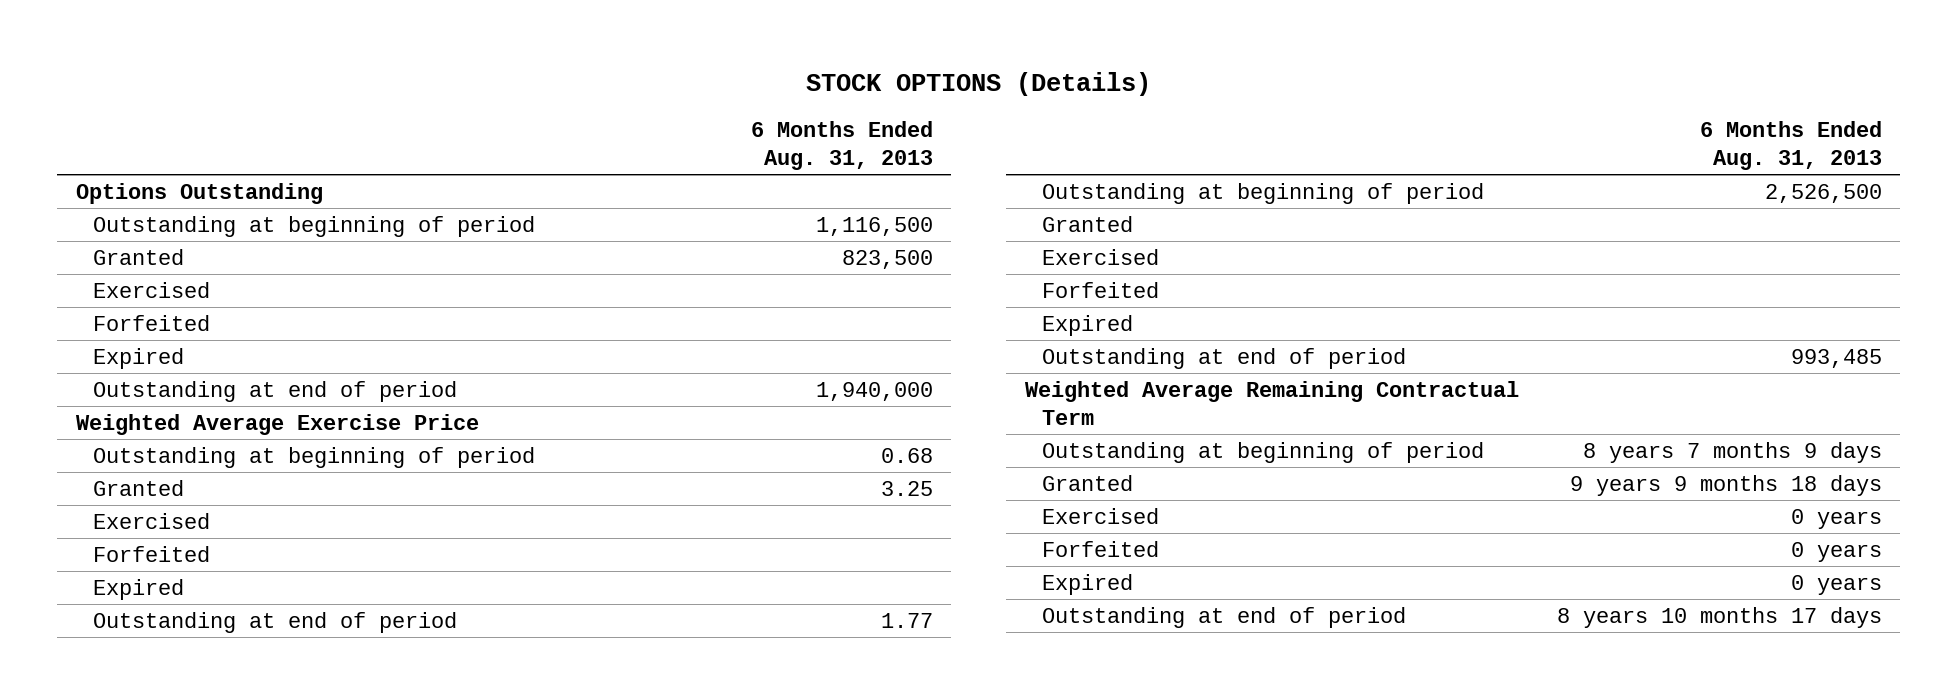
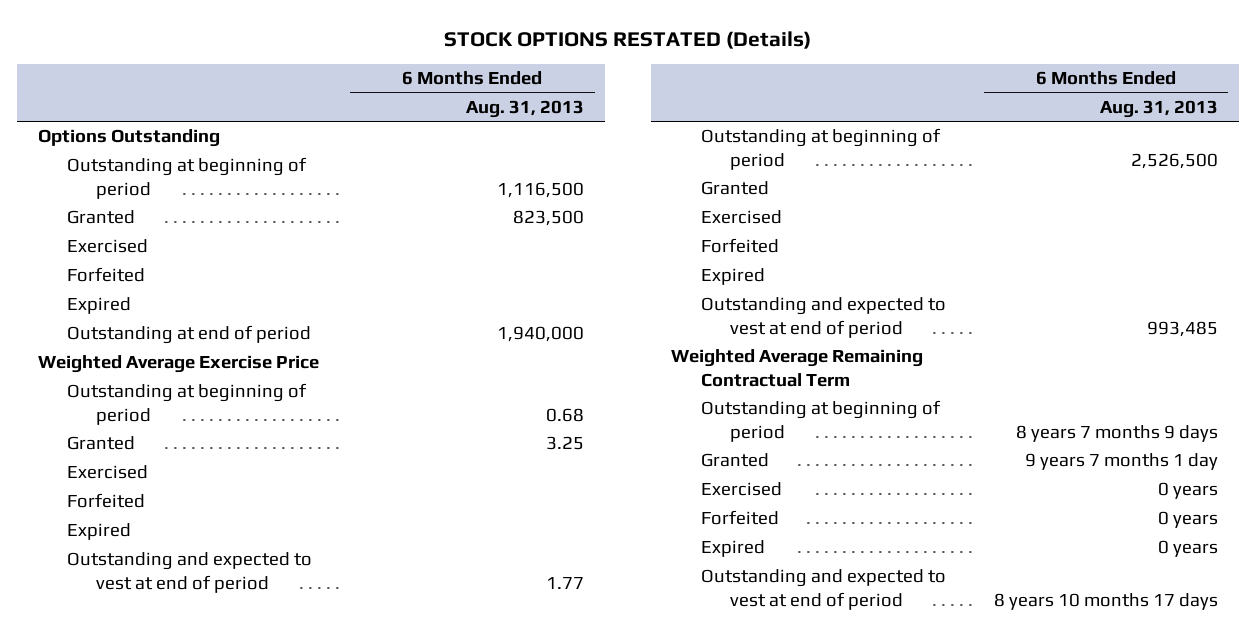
[805,72,1151,97] STOCK OPTIONS (Details) -> [443,30,811,49] STOCK OPTIONS RESTATED (Details)
[92,611,457,633] Outstanding at end of period -> [67,552,313,593] Outstanding and expected to vest at end of period
[1041,347,1406,369] Outstanding at end of period -> [700,297,946,338] Outstanding and expected to vest at end of period
[1569,474,1882,496] 9 years 9 months 18 days -> [1024,453,1218,471] 9 years 7 months 1 day
[1041,606,1406,628] Outstanding at end of period -> [700,569,946,610] Outstanding and expected to vest at end of period

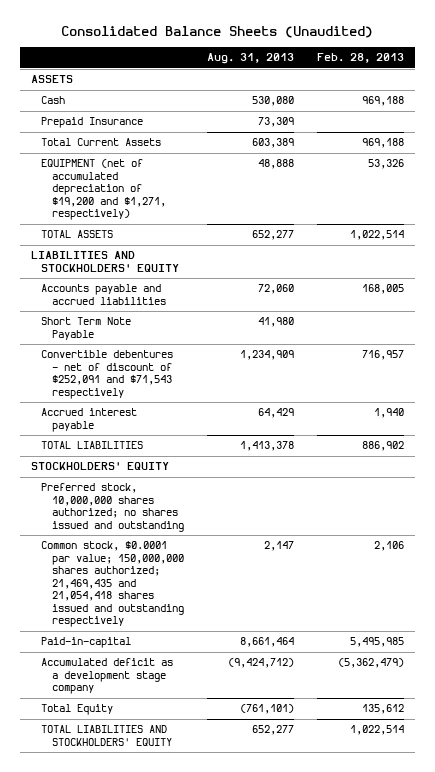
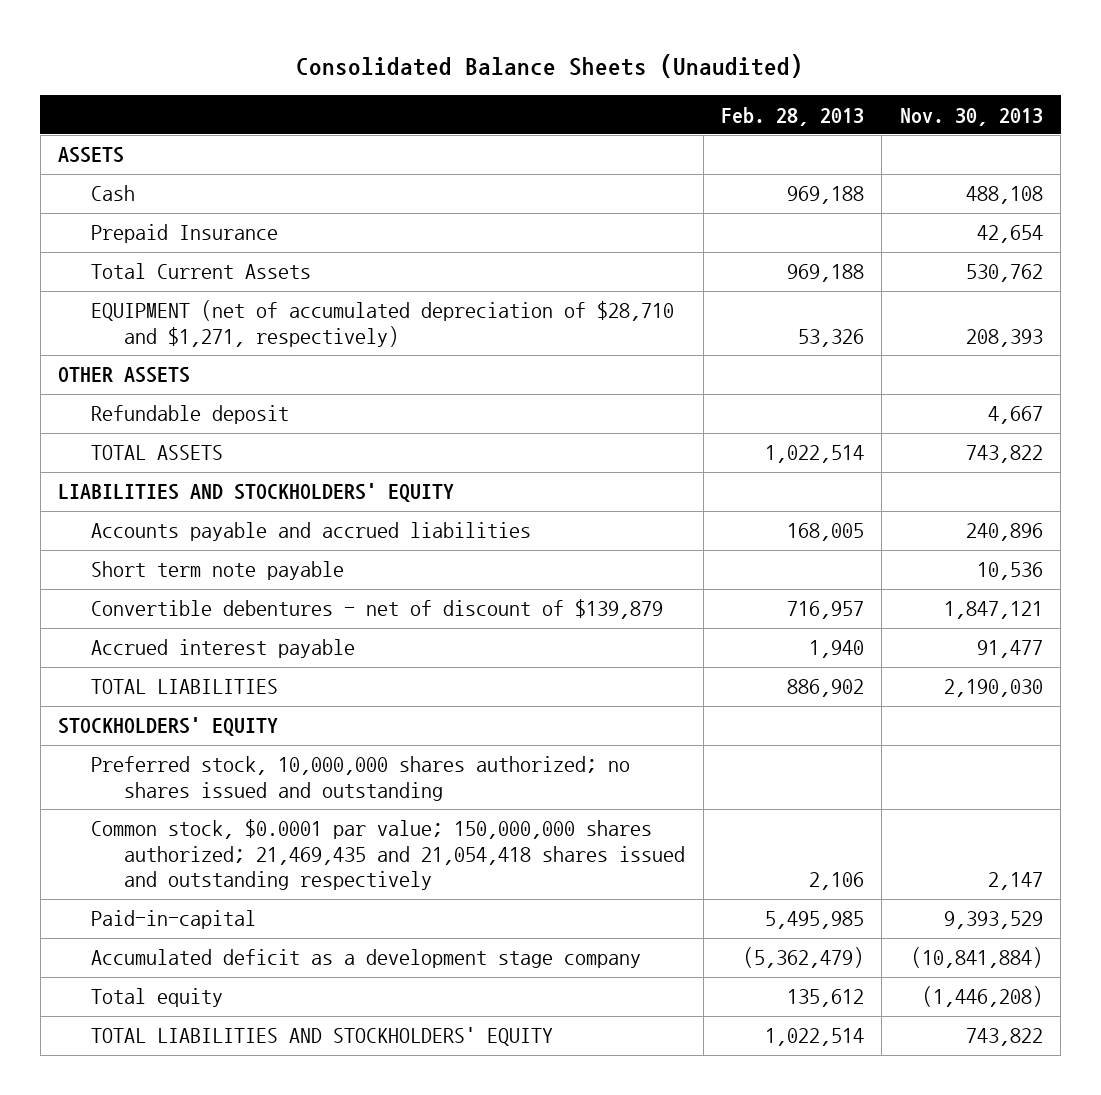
[206,53,294,65] Aug. 31, 2013 -> none
none -> [899,107,1043,126] Nov. 30, 2013
[41,159,166,221] EQUIPMENT (net of accumulated depreciation of $19,200 and $1,271, respectively) -> [91,300,675,347] EQUIPMENT (net of accumulated depreciation of $28,710 and $1,271, respectively)
none -> [57,367,190,384] OTHER ASSETS
none -> [91,405,290,425] Refundable deposit
[41,317,132,340] Short Term Note Payable -> [91,561,345,581] Short term note payable
[41,350,174,399] Convertible debentures - net of discount of $252,091 and $71,543 respectively -> [91,599,664,620] Convertible debentures - net of discount of $139,879
[41,704,114,716] Total Equity -> [91,988,224,1008] Total equity

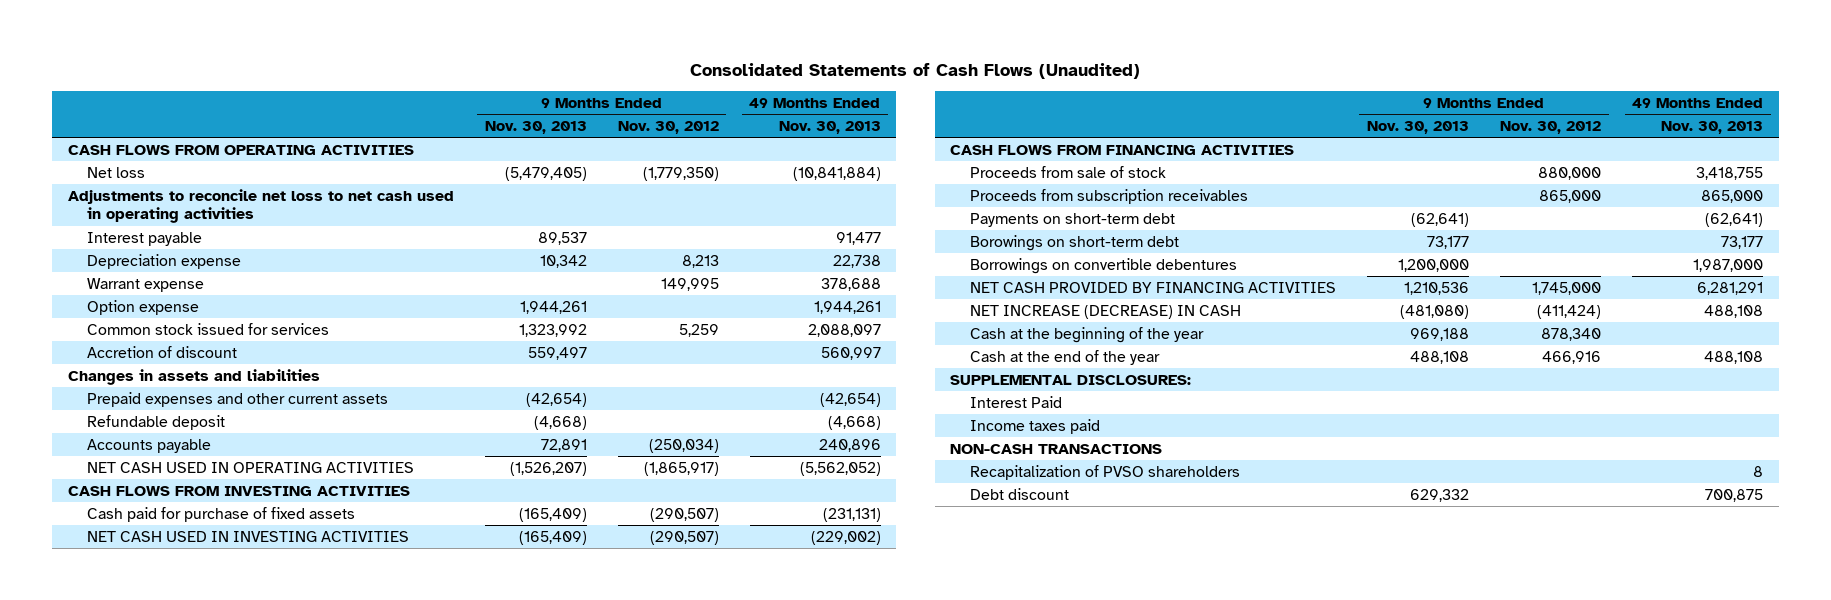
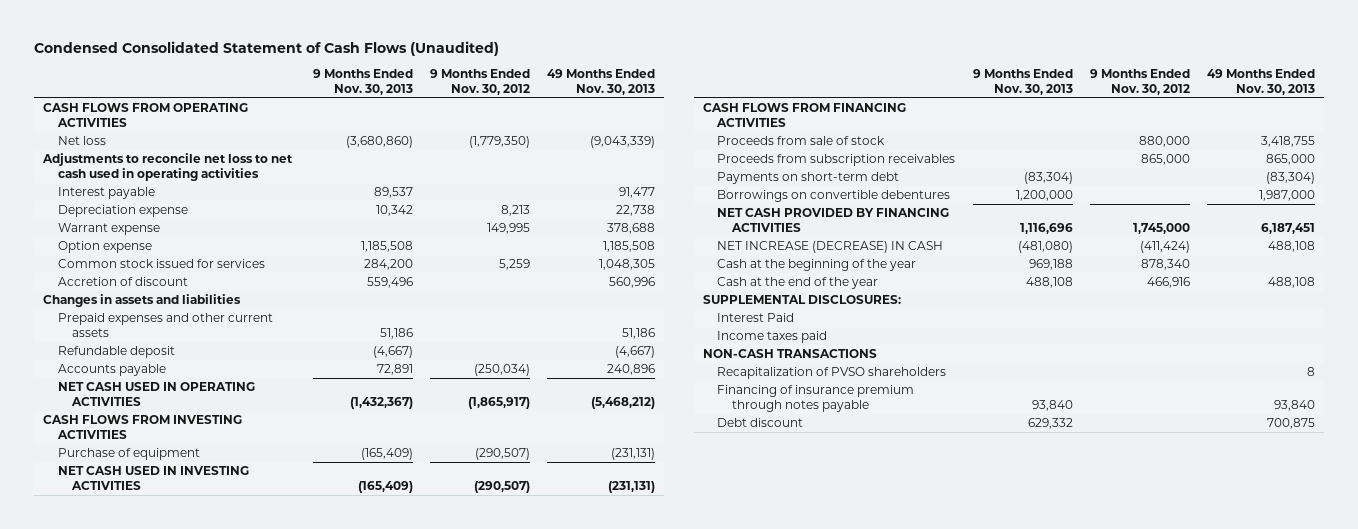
[690,62,1141,79] Consolidated Statements of Cash Flows (Unaudited) -> [34,40,500,56] Condensed Consolidated Statement of Cash Flows (Unaudited)
[504,166,587,181] (5,479,405) -> [345,136,413,149] (3,680,860)
[792,166,881,181] (10,841,884) -> [590,136,656,149] (9,043,339)
[519,300,587,314] 1,944,261 -> [360,241,413,253] 1,185,508
[813,300,881,314] 1,944,261 -> [603,241,656,253] 1,185,508
[518,323,587,337] 1,323,992 -> [363,259,413,271] 284,200
[807,323,881,337] 2,088,097 -> [599,259,656,271] 1,048,305
[527,346,587,360] 559,497 -> [366,277,413,289] 559,496
[820,346,881,360] 560,997 -> [609,277,656,289] 560,996
[525,392,587,407] (42,654) -> [379,327,413,339] 51,186
[819,392,881,407] (42,654) -> [622,327,656,339] 51,186
[533,415,587,430] (4,668) -> [372,346,413,359] (4,667)
[827,415,881,430] (4,668) -> [615,346,656,359] (4,667)
[509,461,587,476] (1,526,207) -> [349,396,413,409] (1,432,367)
[799,461,881,476] (5,562,052) -> [591,396,656,409] (5,468,212)
[86,506,355,522] Cash paid for purchase of fixed assets -> [57,448,200,461] Purchase of equipment
[810,530,881,545] (229,002) -> [608,480,656,493] (231,131)
[969,234,1179,251] Borowings on short-term debt -> none
[1411,212,1470,227] (62,641) -> [1023,172,1073,185] (83,304)
[1705,212,1764,227] (62,641) -> [1265,172,1315,185] (83,304)
[1404,281,1470,295] 1,210,536 -> [1019,222,1073,234] 1,116,696
[1697,281,1764,295] 6,281,291 -> [1260,222,1315,234] 6,187,451
none -> [717,385,915,412] Financing of insurance premium through notes payable

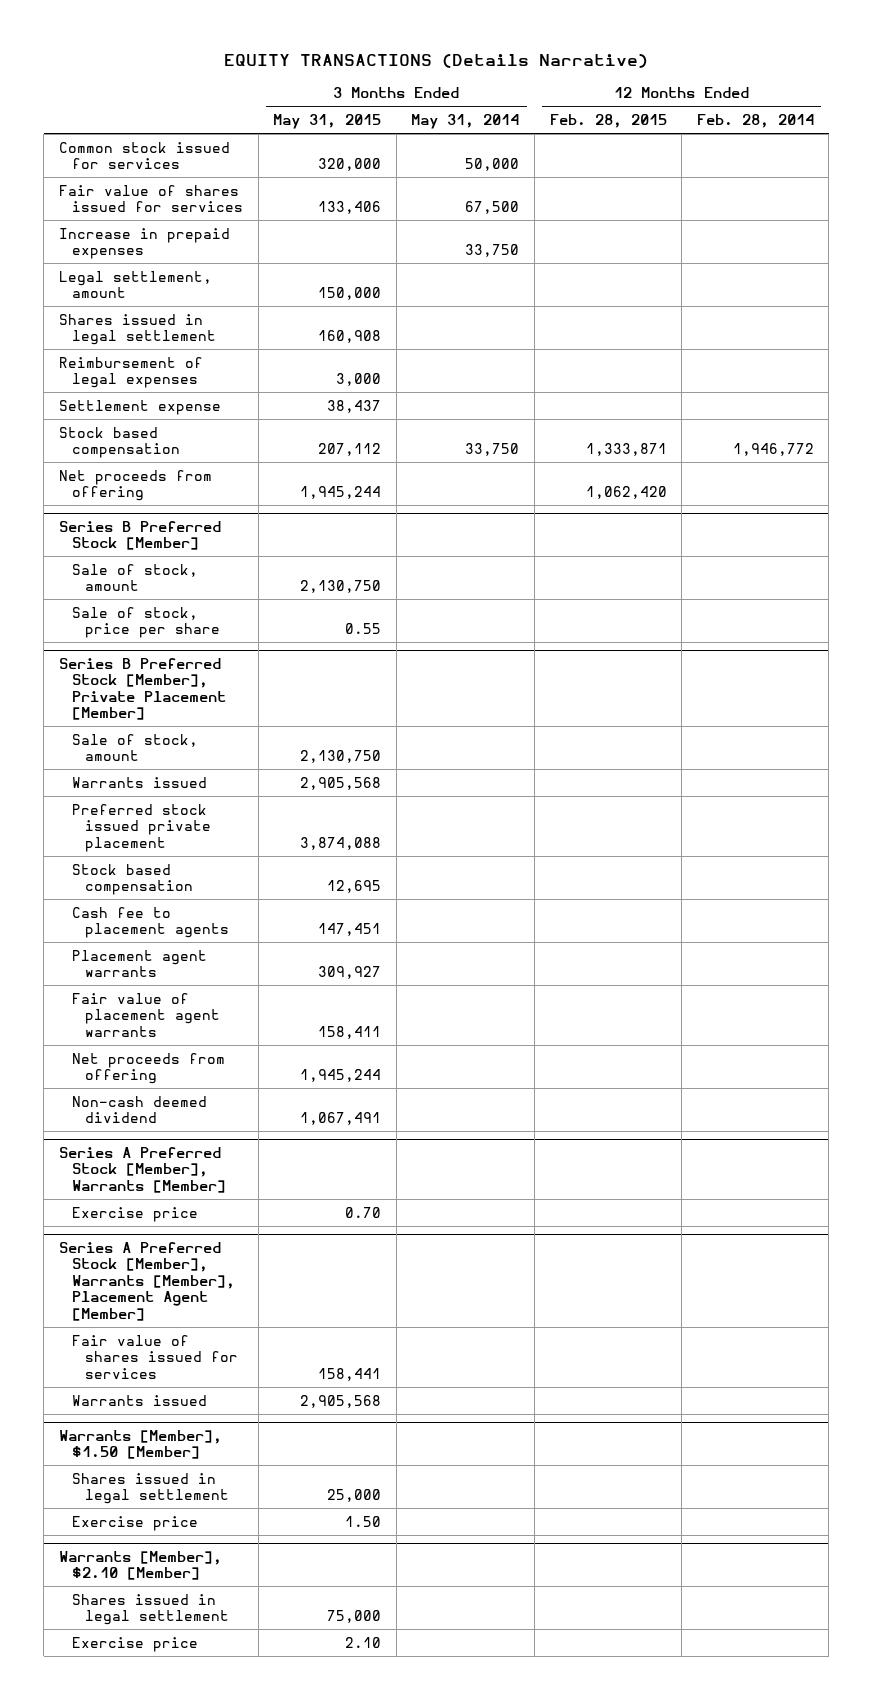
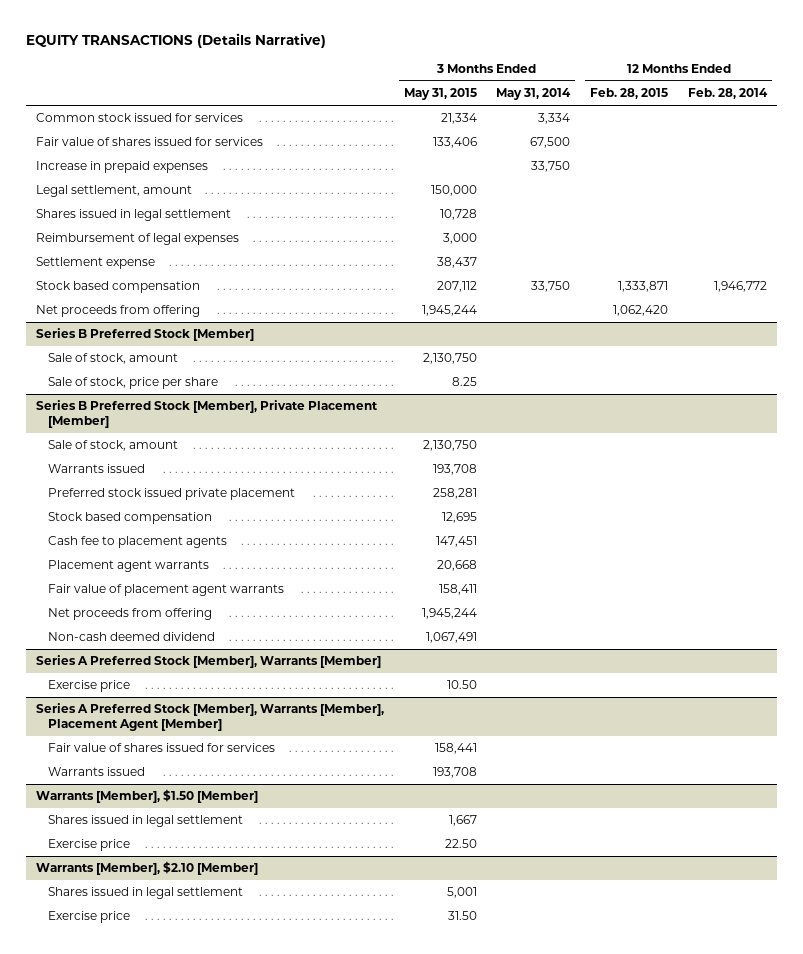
[318,158,382,172] 320,000 -> [440,113,477,125] 21,334
[465,158,520,172] 50,000 -> [538,113,571,125] 3,334
[318,330,382,344] 160,908 -> [439,209,477,221] 10,728
[345,623,382,635] 0.55 -> [451,377,477,387] 8.25
[300,776,382,790] 2,905,568 -> [432,464,477,476] 193,708
[300,836,382,850] 3,874,088 -> [432,488,477,500] 258,281
[318,966,382,980] 309,927 -> [436,560,477,572] 20,668
[345,1206,382,1218] 0.70 -> [446,680,477,690] 10.50
[300,1394,382,1408] 2,905,568 -> [432,767,477,779] 193,708
[327,1489,382,1503] 25,000 -> [448,815,477,827] 1,667
[345,1515,382,1527] 1.50 -> [444,839,477,849] 22.50
[327,1610,382,1624] 75,000 -> [446,887,477,899] 5,001
[345,1636,382,1648] 2.10 -> [447,911,477,921] 31.50

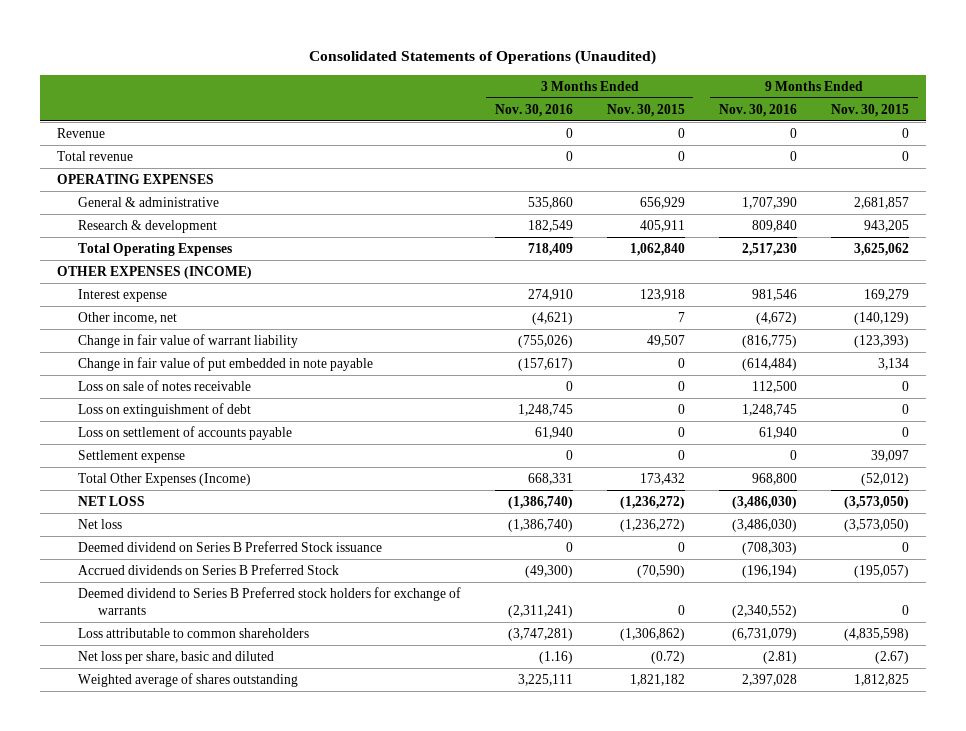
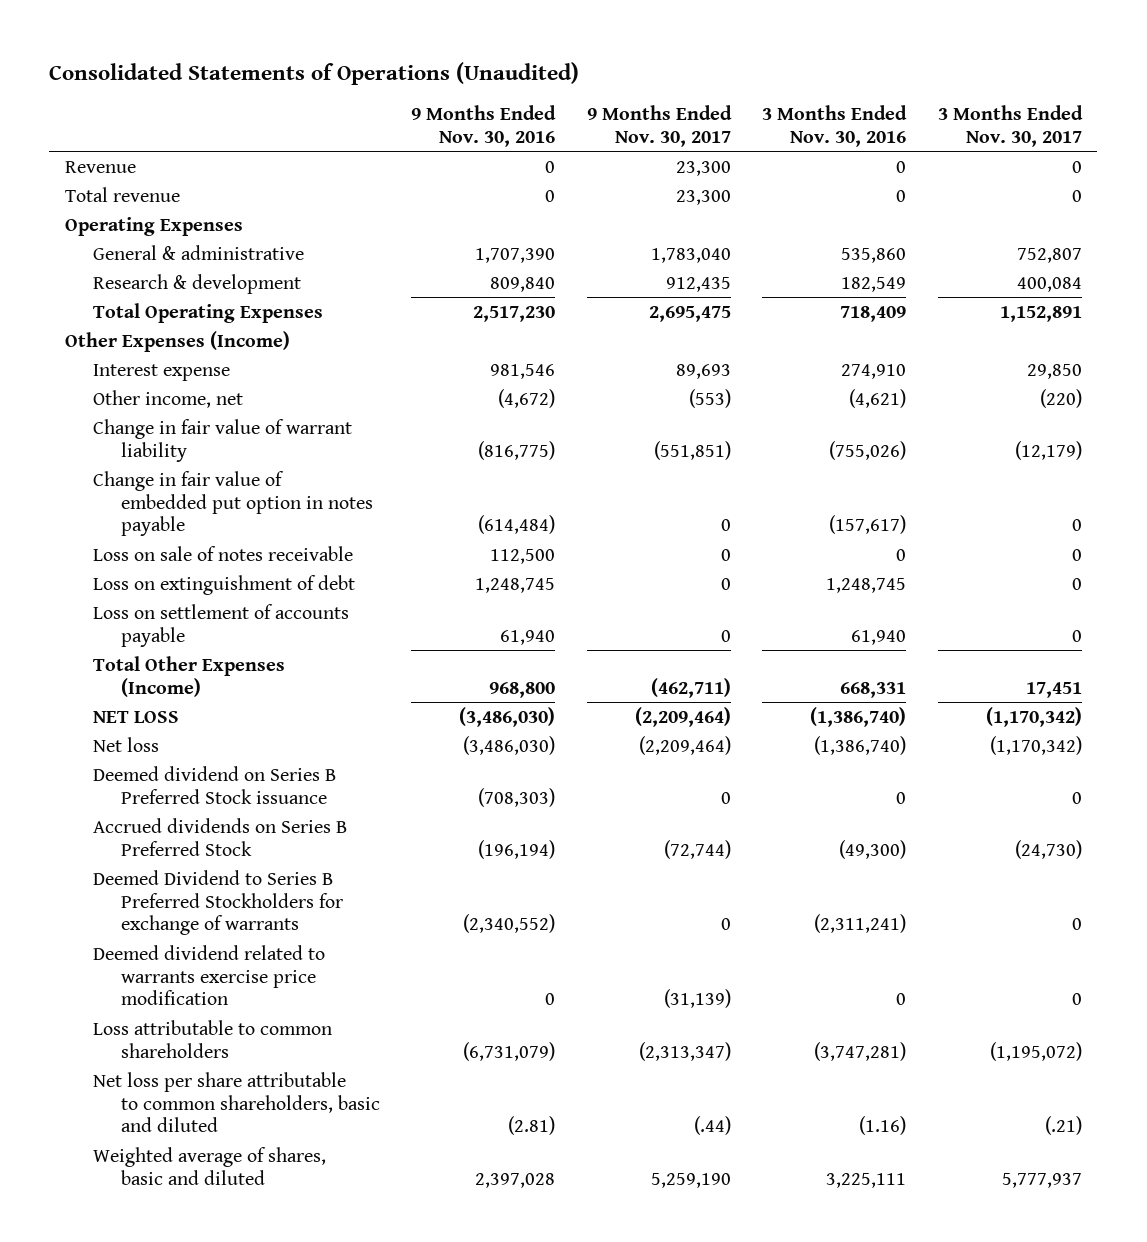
[606,103,685,117] Nov. 30, 2015 -> none
[830,103,909,117] Nov. 30, 2015 -> none
none -> [586,105,732,148] 9 Months Ended Nov. 30, 2017
none -> [937,105,1083,148] 3 Months Ended Nov. 30, 2017
[57,173,215,184] OPERATING EXPENSES -> [65,216,244,236] Operating Expenses
[57,265,253,279] OTHER EXPENSES (INCOME) -> [65,330,291,352] Other Expenses (Income)
[77,356,373,371] Change in fair value of put embedded in note payable -> [92,470,373,537] Change in fair value of embedded put option in notes payable
[77,449,185,463] Settlement expense -> none
[77,586,461,615] Deemed dividend to Series B Preferred stock holders for exchange of warrants -> [92,869,343,936] Deemed Dividend to Series B Preferred Stockholders for exchange of warrants
none -> [92,944,325,1006] Deemed dividend related to warrants exercise price modification
[77,650,274,664] Net loss per share, basic and diluted -> [92,1071,380,1133] Net loss per share attributable to common shareholders, basic and diluted
[77,672,298,687] Weighted average of shares outstanding -> [92,1146,326,1185] Weighted average of shares, basic and diluted

